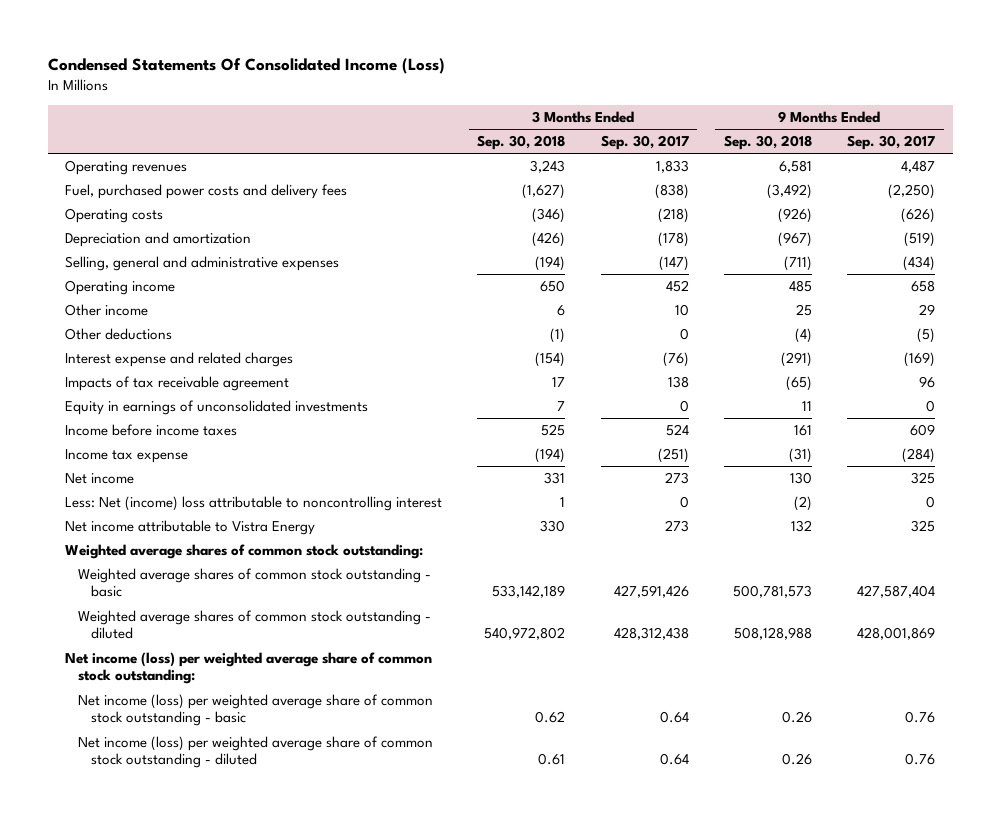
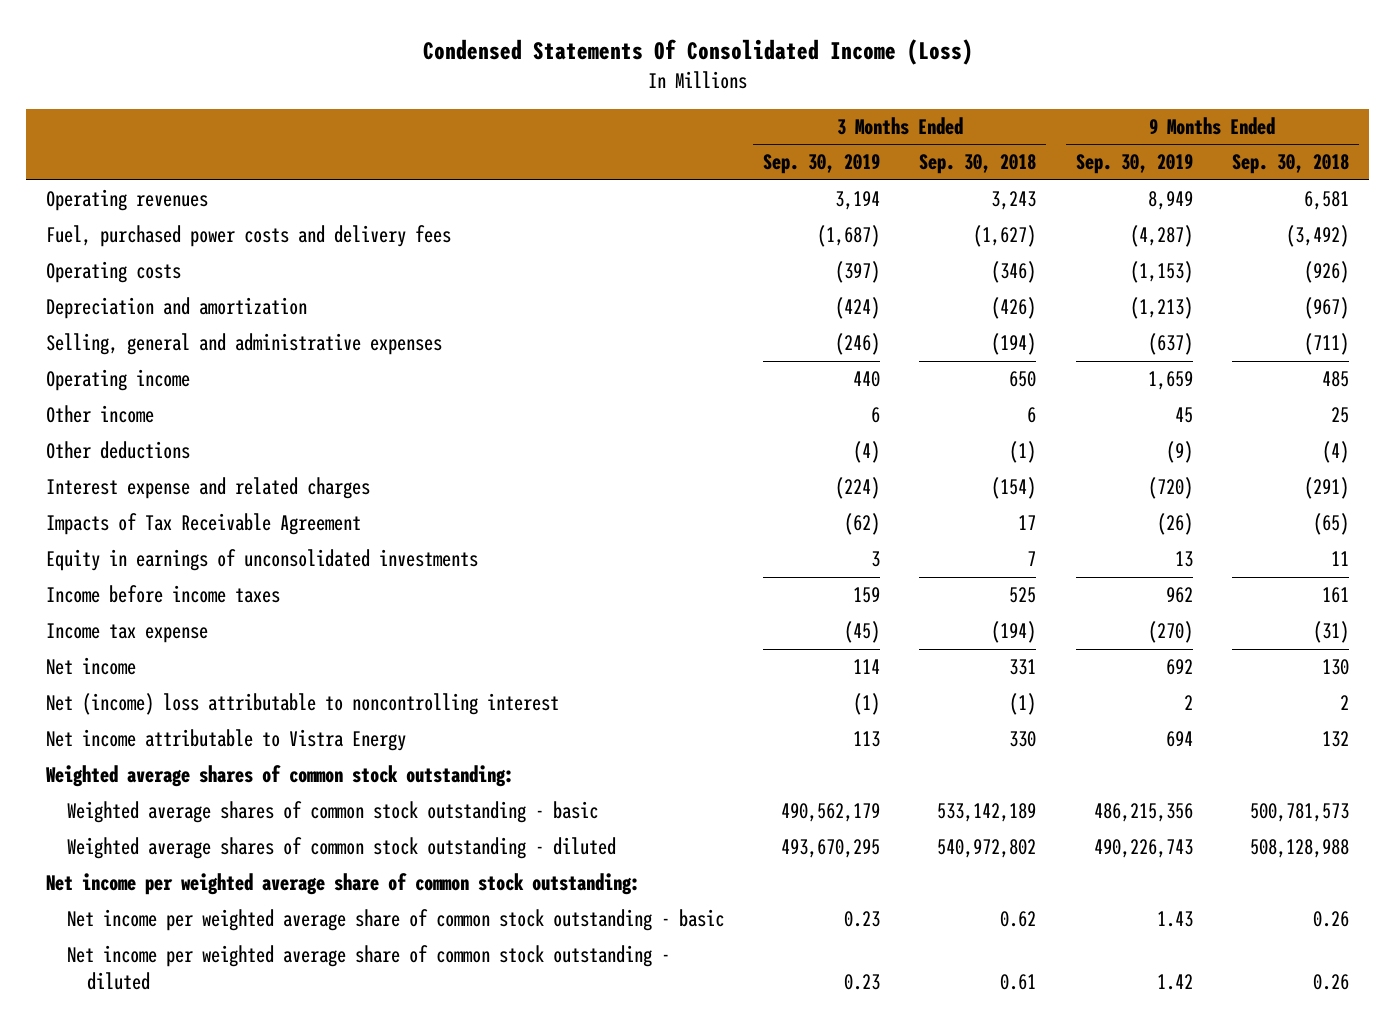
[600,135,689,151] Sep. 30, 2017 -> none
[847,135,936,151] Sep. 30, 2017 -> none
none -> [763,154,881,175] Sep. 30, 2019
none -> [1075,154,1193,175] Sep. 30, 2019
[65,375,290,391] Impacts of tax receivable agreement -> [46,513,362,536] Impacts of Tax Receivable Agreement
[65,495,443,511] Less: Net (income) loss attributable to noncontrolling interest -> [46,693,560,716] Net (income) loss attributable to noncontrolling interest
[560,496,566,507] 1 -> [1009,693,1037,716] (1)
[793,495,812,511] (2) -> [1340,695,1350,711] 2
[65,651,433,685] Net income (loss) per weighted average share of common stock outstanding: -> [46,873,641,896] Net income per weighted average share of common stock outstanding:
[78,693,434,727] Net income (loss) per weighted average share of common stock outstanding - basic -> [66,909,724,932] Net income per weighted average share of common stock outstanding - basic
[78,735,434,769] Net income (loss) per weighted average share of common stock outstanding - diluted -> [66,945,670,991] Net income per weighted average share of common stock outstanding - diluted

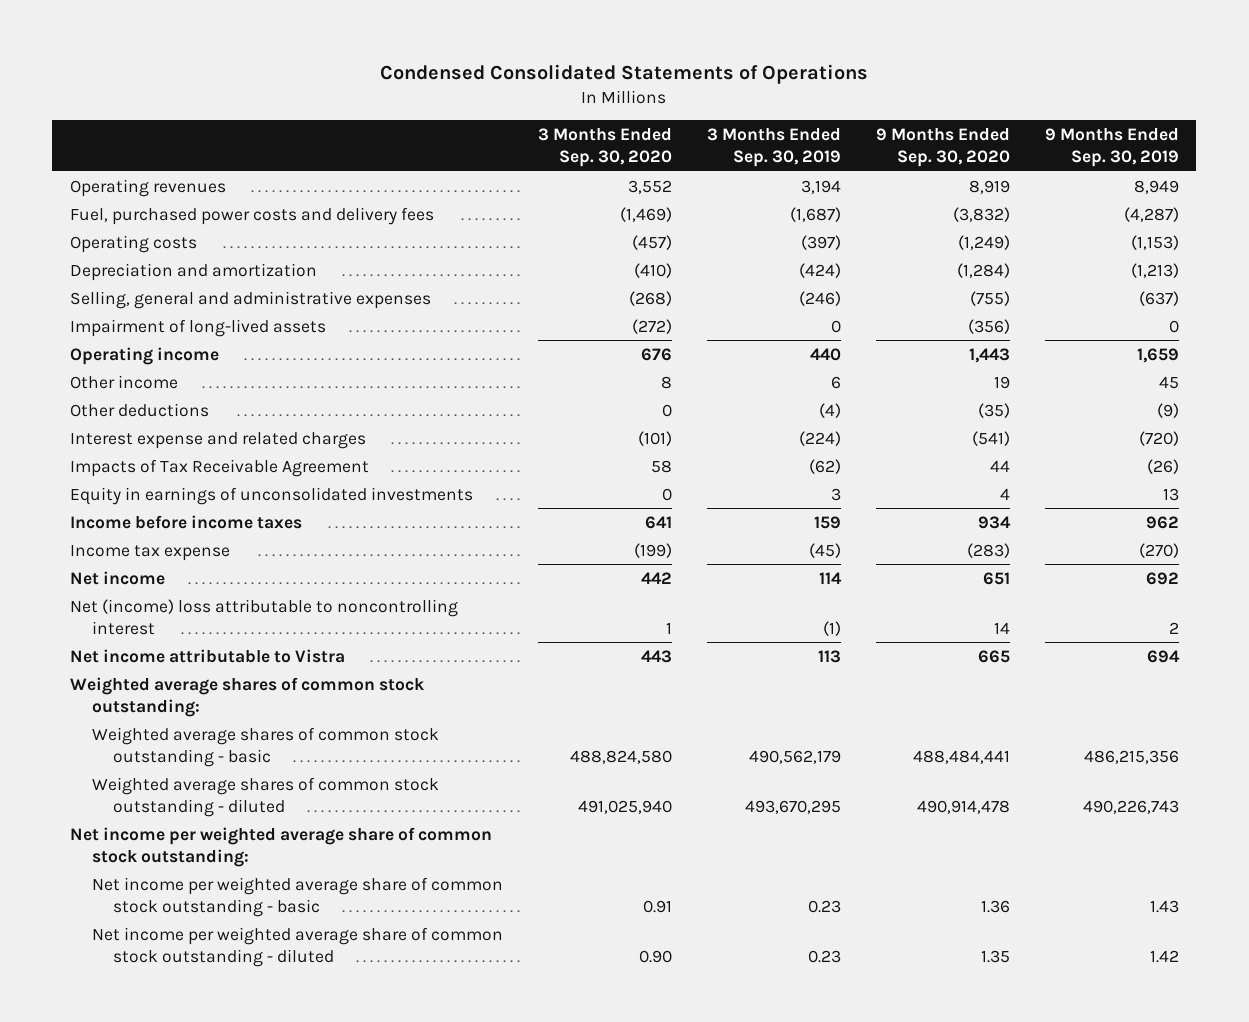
[422,39,973,66] Condensed Statements Of Consolidated Income (Loss) -> [380,64,869,85] Condensed Consolidated Statements of Operations
[919,154,1037,175] Sep. 30, 2018 -> none
[1232,154,1350,175] Sep. 30, 2018 -> none
none -> [537,128,672,168] 3 Months Ended Sep. 30, 2020
none -> [875,128,1010,168] 9 Months Ended Sep. 30, 2020
none -> [69,318,326,337] Impairment of long-lived assets
[46,729,407,752] Net income attributable to Vistra Energy -> [69,648,345,663] Net income attributable to Vistra

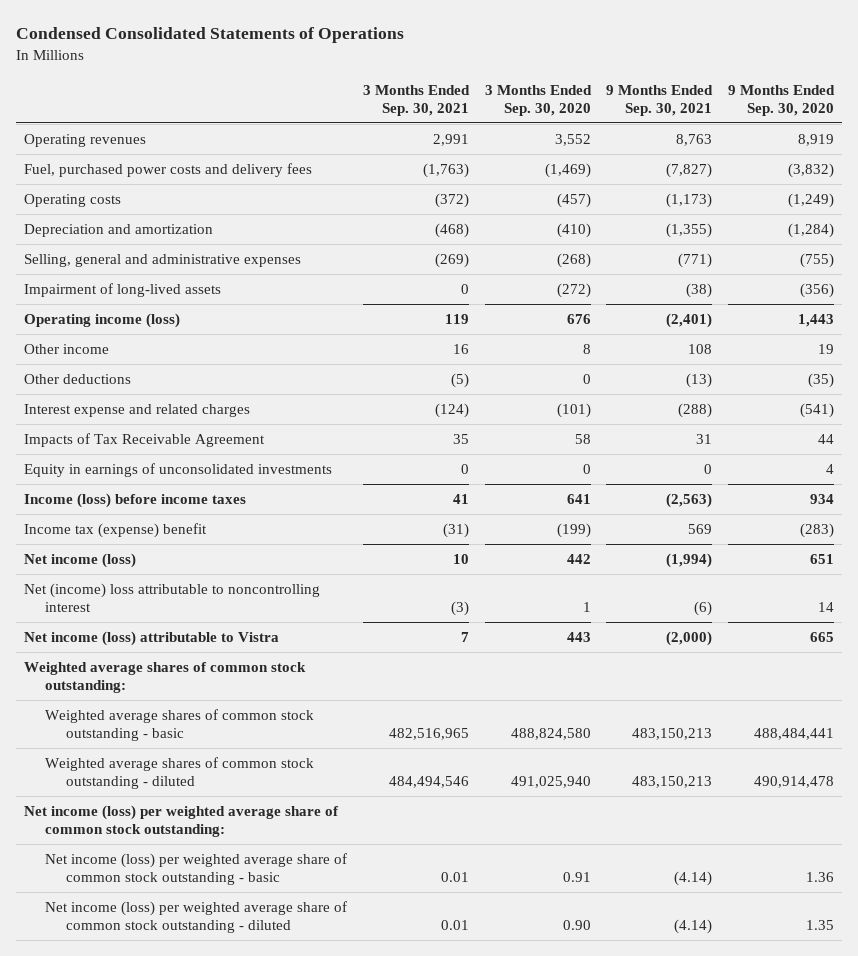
[706,128,841,168] 3 Months Ended Sep. 30, 2019 -> none
[1044,128,1179,168] 9 Months Ended Sep. 30, 2019 -> none
none -> [362,84,470,117] 3 Months Ended Sep. 30, 2021
none -> [606,84,714,117] 9 Months Ended Sep. 30, 2021
[69,346,219,365] Operating income -> [23,312,180,328] Operating income (loss)
[69,514,302,529] Income before income taxes -> [23,492,246,508] Income (loss) before income taxes
[69,544,230,561] Income tax expense -> [23,522,207,538] Income tax (expense) benefit
[69,570,165,585] Net income -> [23,552,136,568] Net income (loss)
[69,648,345,663] Net income attributable to Vistra -> [23,630,279,646] Net income (loss) attributable to Vistra
[69,826,492,867] Net income per weighted average share of common stock outstanding: -> [23,804,339,837] Net income (loss) per weighted average share of common stock outstanding:
[91,876,503,917] Net income per weighted average share of common stock outstanding - basic -> [45,852,348,885] Net income (loss) per weighted average share of common stock outstanding - basic
[91,926,503,967] Net income per weighted average share of common stock outstanding - diluted -> [45,900,348,933] Net income (loss) per weighted average share of common stock outstanding - diluted

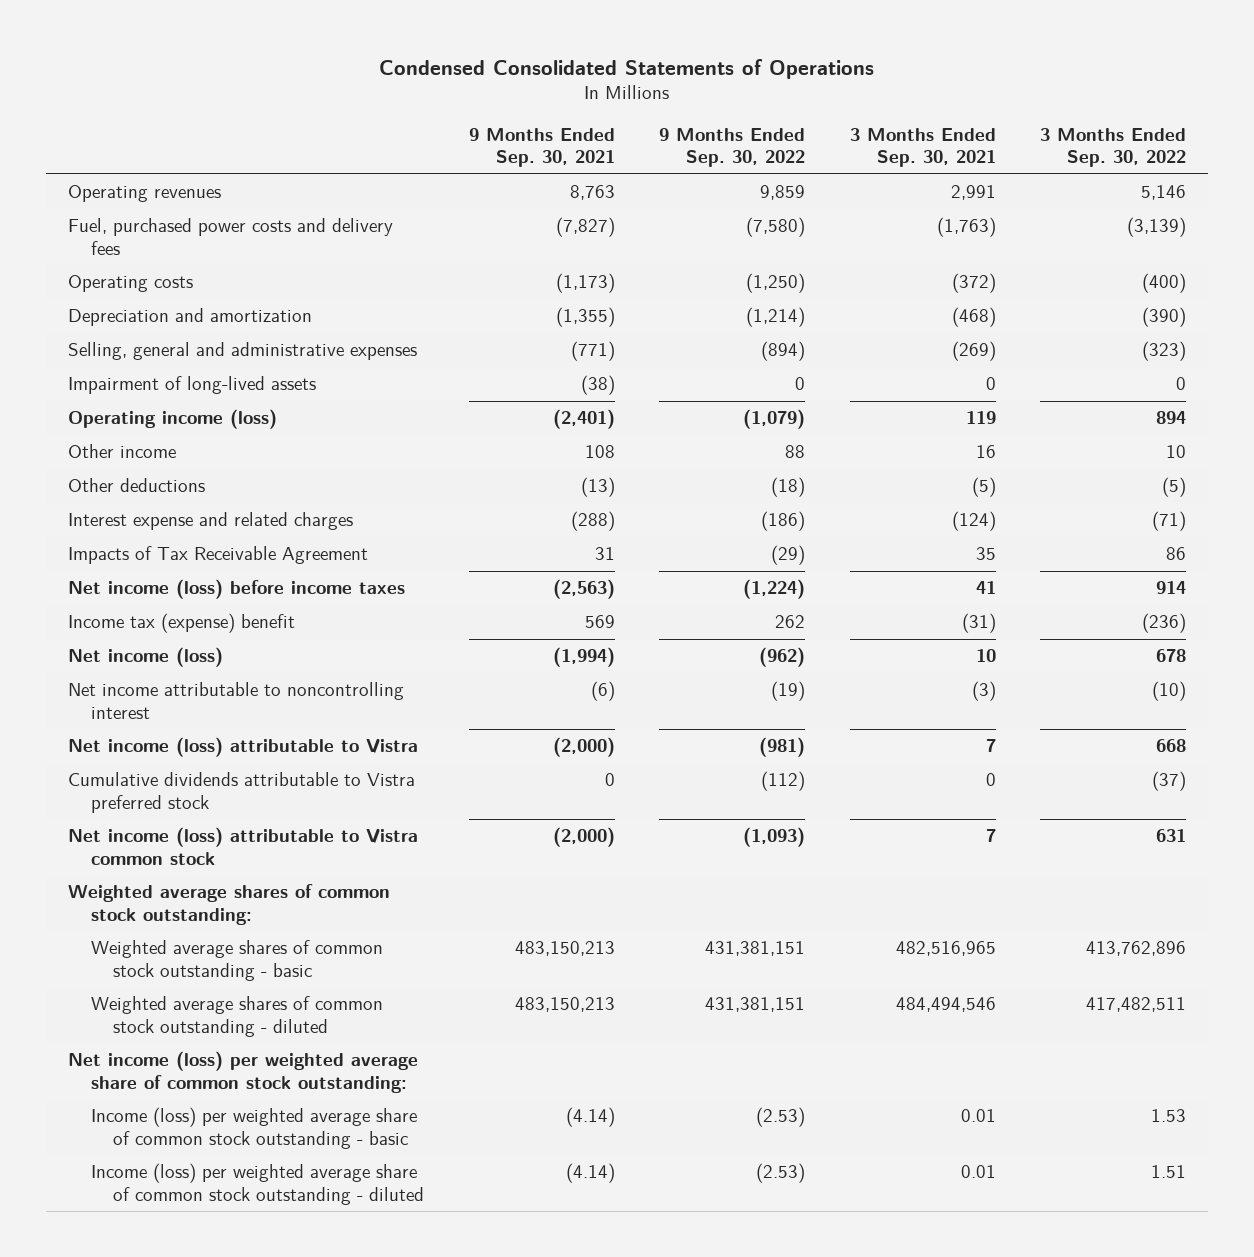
[484,84,592,117] 3 Months Ended Sep. 30, 2020 -> none
[728,84,836,117] 9 Months Ended Sep. 30, 2020 -> none
none -> [659,128,806,168] 9 Months Ended Sep. 30, 2022
none -> [1039,128,1186,168] 3 Months Ended Sep. 30, 2022
[23,462,332,477] Equity in earnings of unconsolidated investments -> none
[23,492,246,508] Income (loss) before income taxes -> [68,579,406,600] Net income (loss) before income taxes
[23,582,320,612] Net (income) loss attributable to noncontrolling interest -> [68,682,405,719] Net income attributable to noncontrolling interest
none -> [68,772,416,813] Cumulative dividends attributable to Vistra preferred stock
none -> [68,827,419,865] Net income (loss) attributable to Vistra common stock
[45,852,348,885] Net income (loss) per weighted average share of common stock outstanding - basic -> [90,1107,417,1149] Income (loss) per weighted average share of common stock outstanding - basic
[45,900,348,933] Net income (loss) per weighted average share of common stock outstanding - diluted -> [90,1163,425,1205] Income (loss) per weighted average share of common stock outstanding - diluted

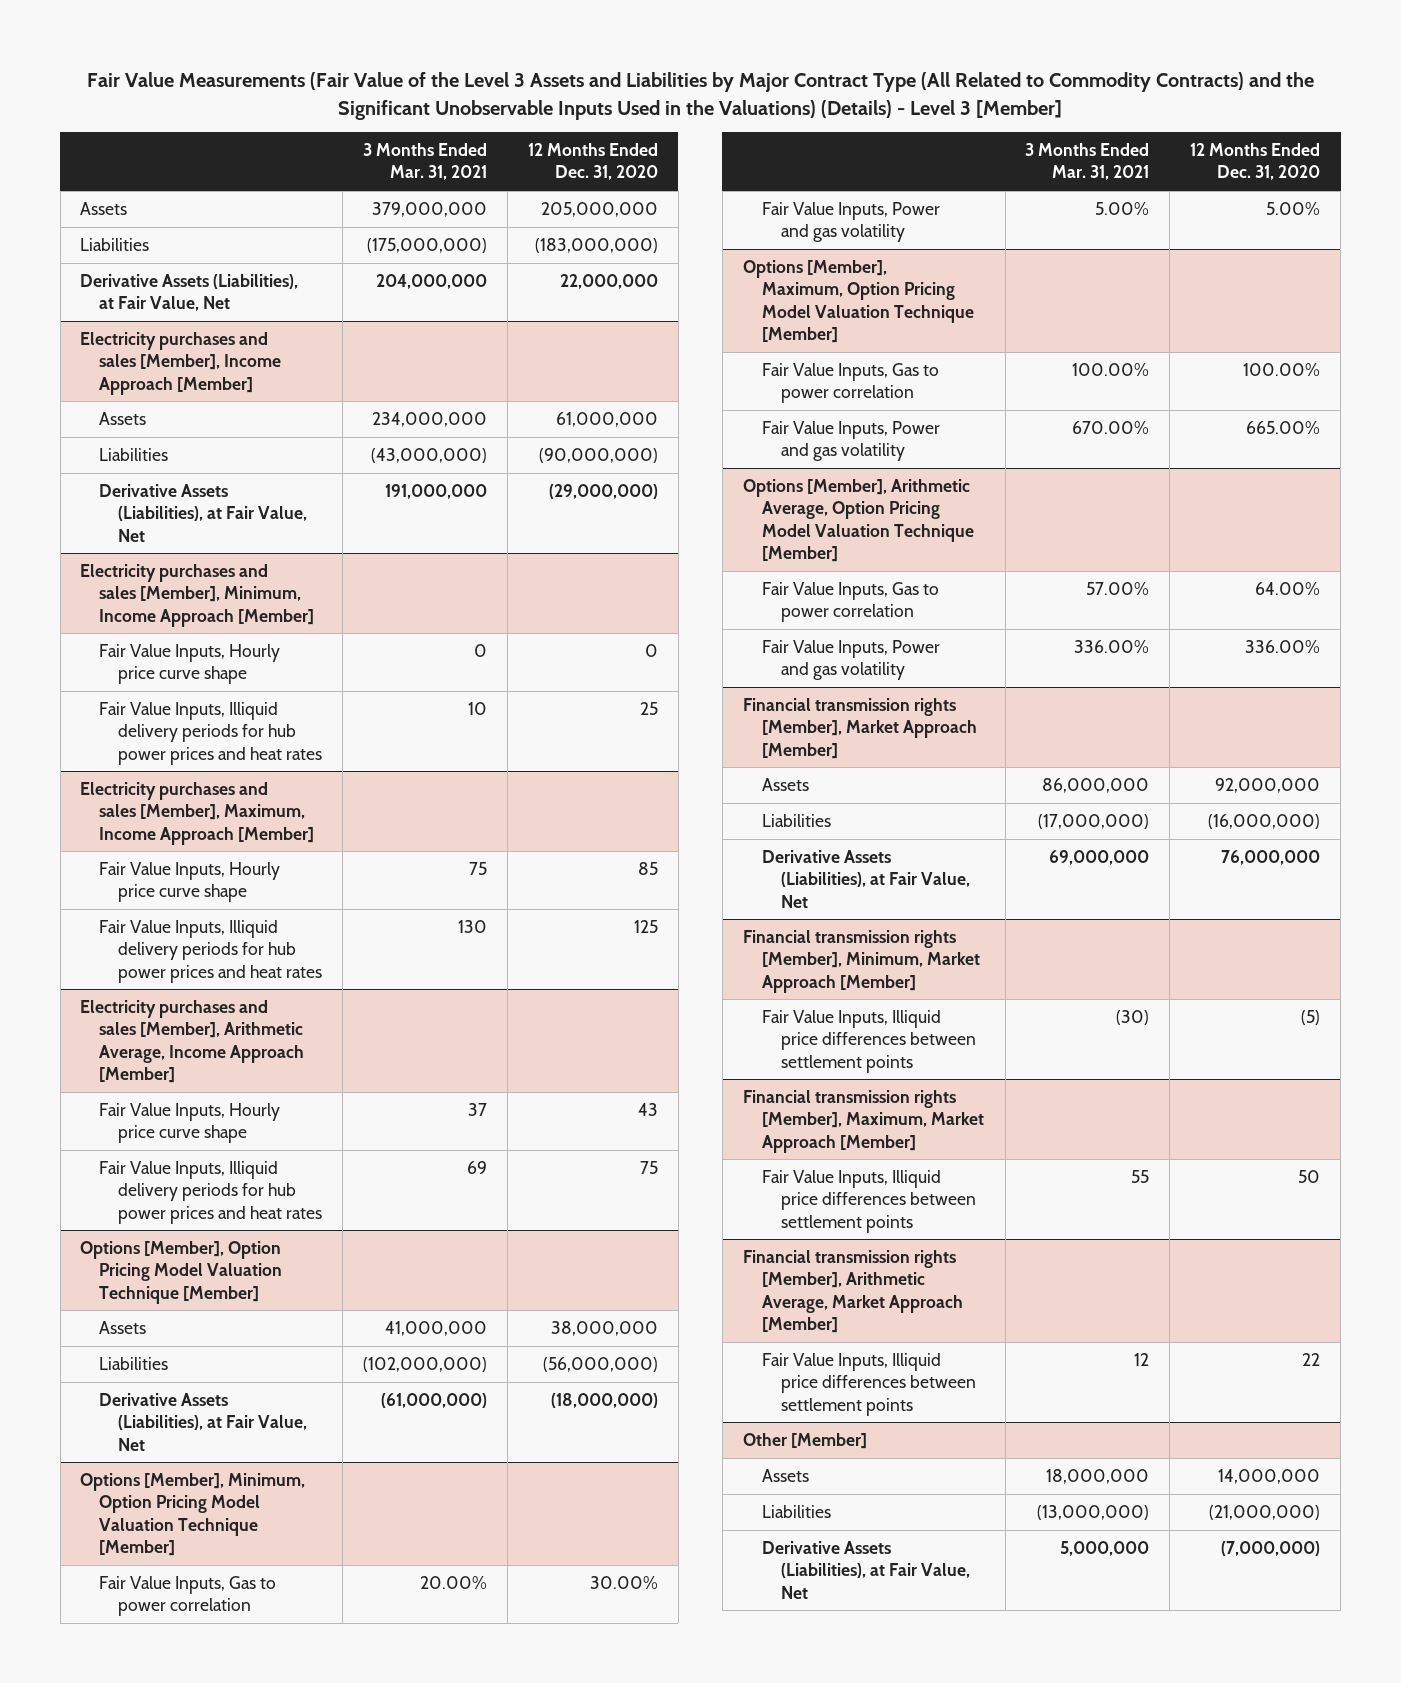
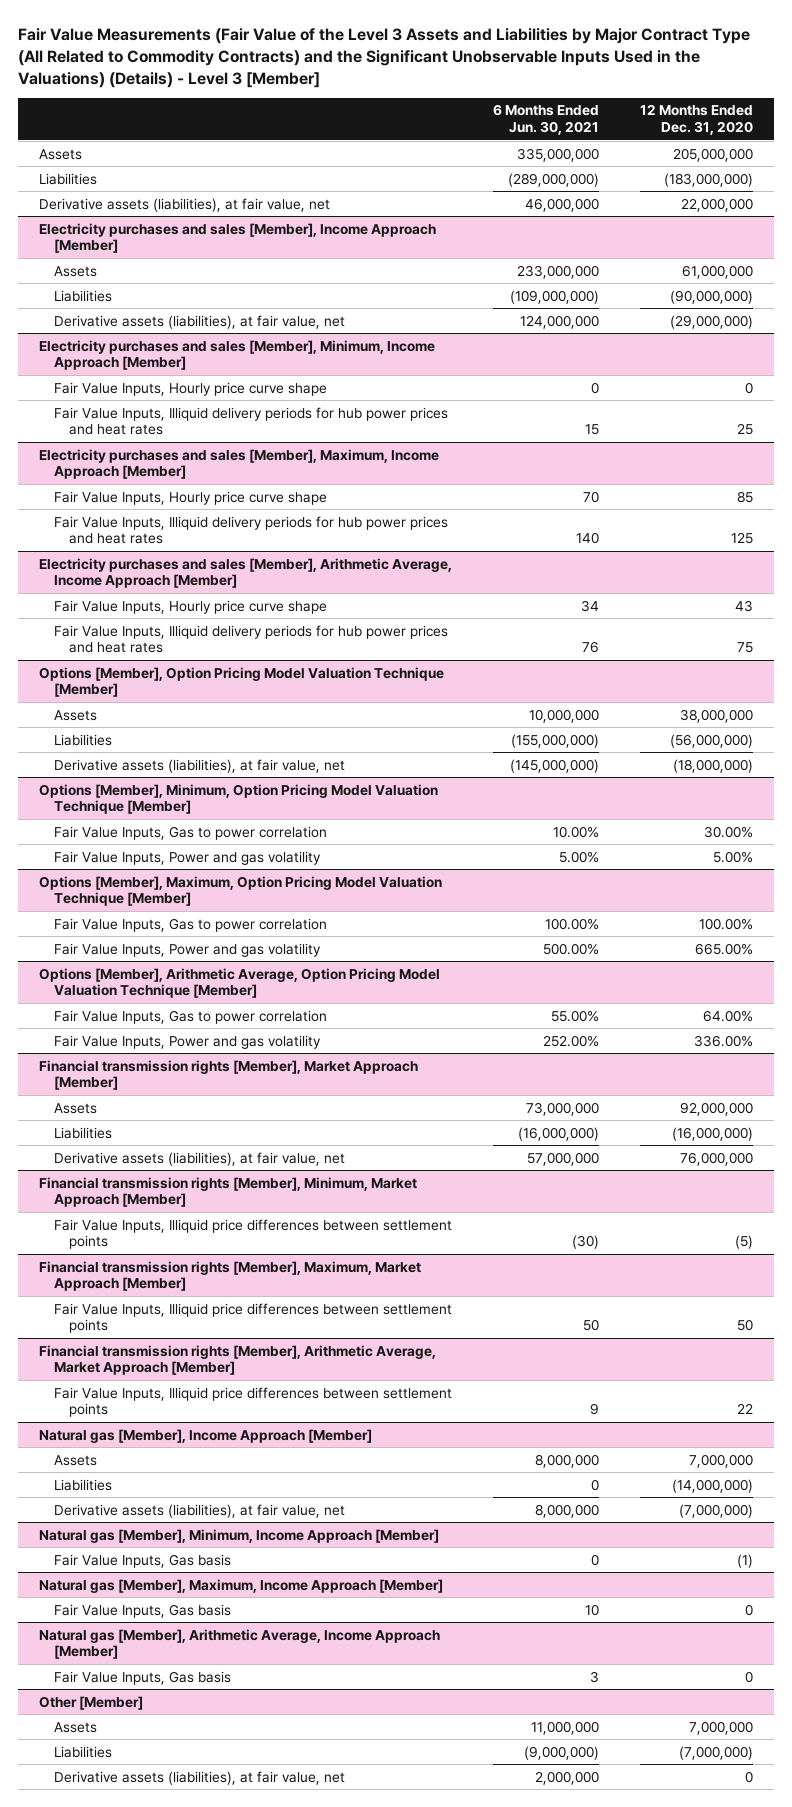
[363,143,488,181] 3 Months Ended Mar. 31, 2021 -> none
none -> [493,104,600,136] 6 Months Ended Jun. 30, 2021
[80,273,299,312] Derivative Assets (Liabilities), at Fair Value, Net -> [38,197,330,212] Derivative assets (liabilities), at fair value, net
[99,483,308,542] Derivative Assets (Liabilities), at Fair Value, Net -> [54,314,346,329] Derivative assets (liabilities), at fair value, net
[99,1392,308,1451] Derivative Assets (Liabilities), at Fair Value, Net -> [54,758,346,773] Derivative assets (liabilities), at fair value, net
[761,849,970,908] Derivative Assets (Liabilities), at Fair Value, Net -> [54,1151,346,1166] Derivative assets (liabilities), at fair value, net
none -> [38,1428,372,1443] Natural gas [Member], Income Approach [Member]
none -> [54,1454,98,1466] Assets
none -> [54,1478,113,1491] Liabilities
none -> [54,1503,346,1518] Derivative assets (liabilities), at fair value, net
none -> [38,1528,439,1543] Natural gas [Member], Minimum, Income Approach [Member]
none -> [54,1553,232,1568] Fair Value Inputs, Gas basis
none -> [38,1578,443,1593] Natural gas [Member], Maximum, Income Approach [Member]
none -> [54,1603,232,1618] Fair Value Inputs, Gas basis
none -> [38,1628,440,1660] Natural gas [Member], Arithmetic Average, Income Approach [Member]
none -> [54,1670,232,1685] Fair Value Inputs, Gas basis
[1218,1468,1321,1484] 14,000,000 -> [689,1720,754,1735] 7,000,000
[1209,1504,1321,1520] (21,000,000) -> [679,1745,754,1760] (7,000,000)
[761,1540,970,1599] Derivative Assets (Liabilities), at Fair Value, Net -> [54,1770,346,1785] Derivative assets (liabilities), at fair value, net
[1221,1540,1321,1556] (7,000,000) -> [745,1770,754,1783] 0

